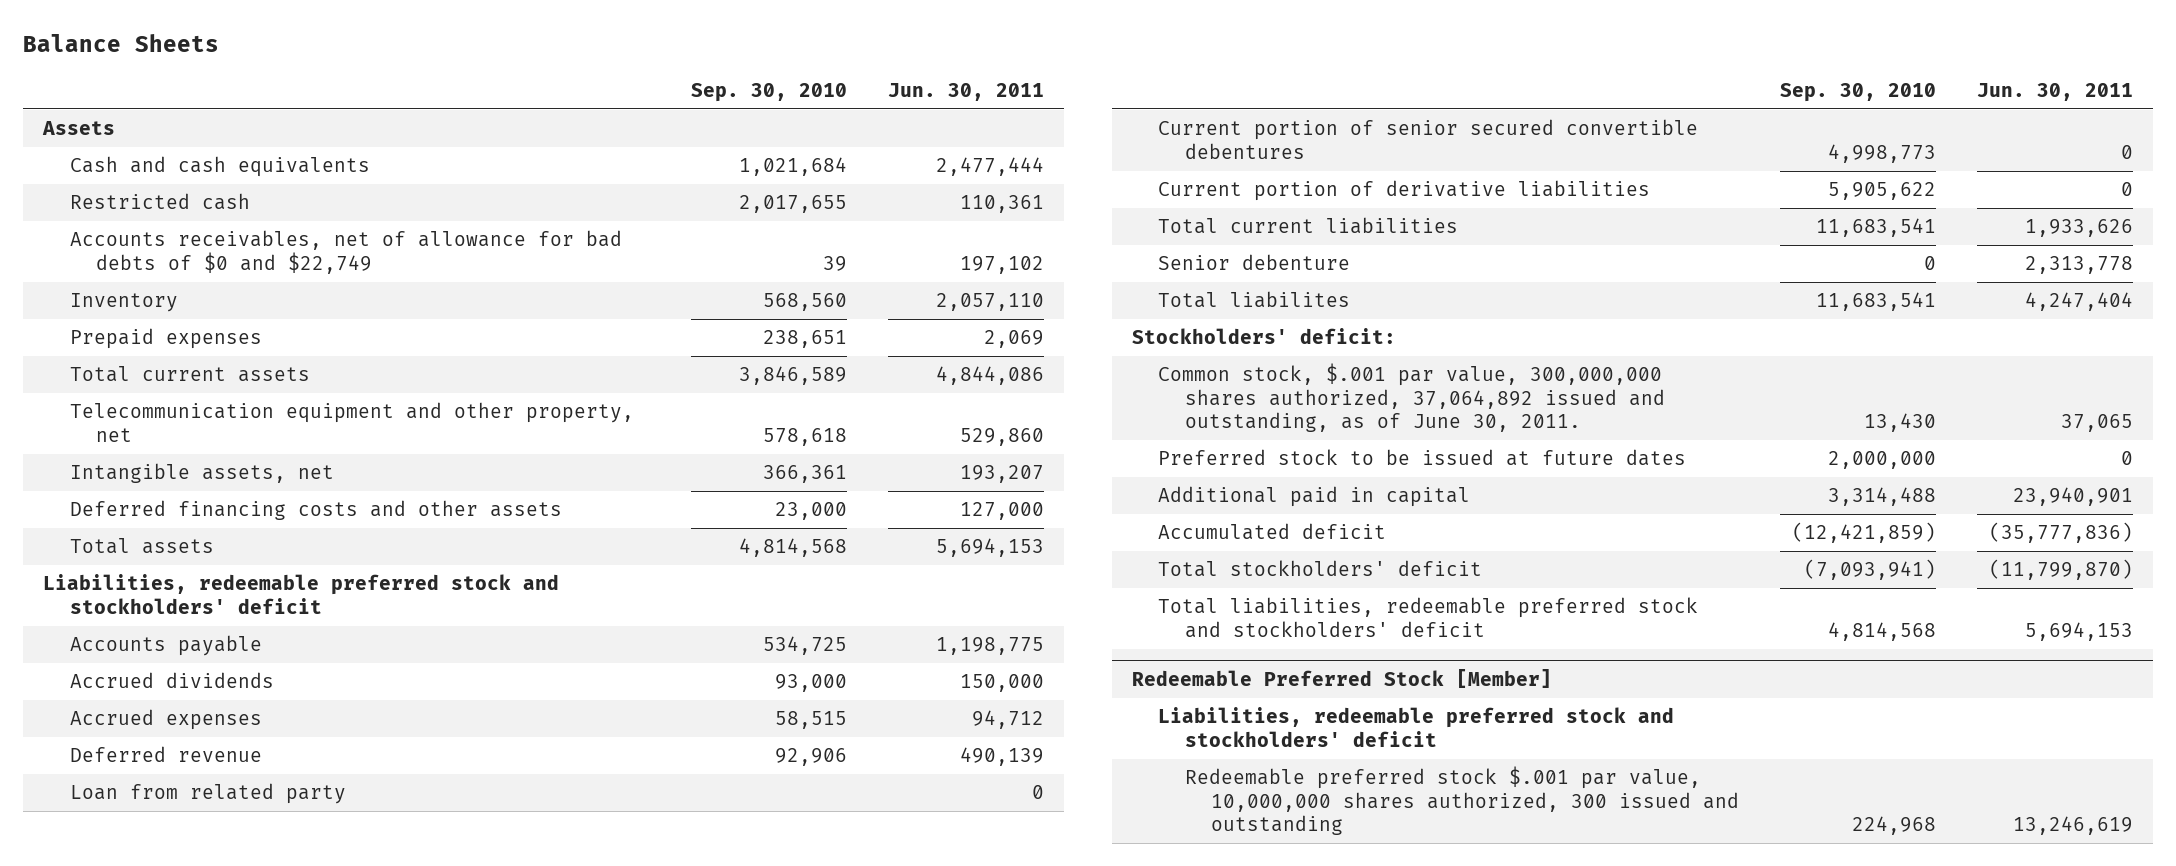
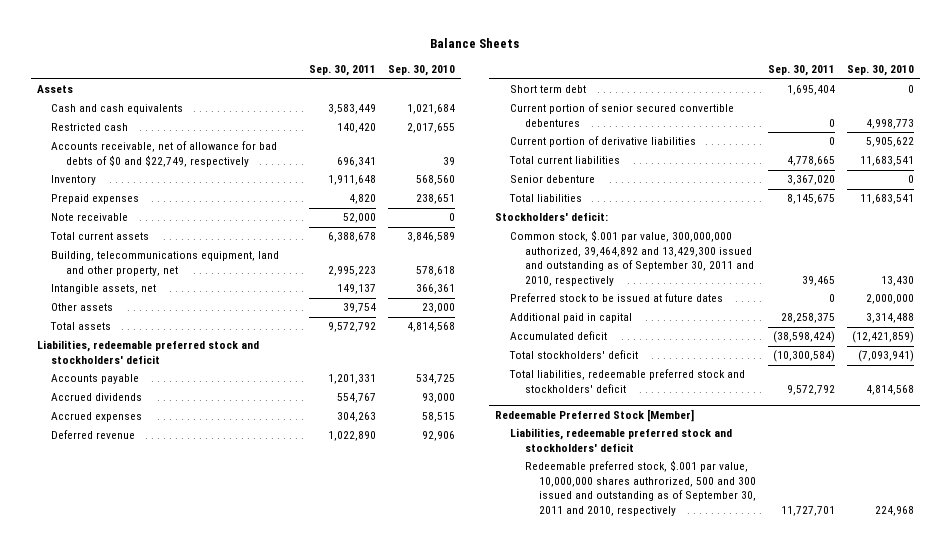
[887,82,1044,101] Jun. 30, 2011 -> none
none -> [309,65,377,77] Sep. 30, 2011
[69,230,622,274] Accounts receivables, net of allowance for bad debts of $0 and $22,749 -> [51,141,278,167] Accounts receivable, net of allowance for bad debts of $0 and $22,749, respectively
none -> [51,213,129,222] Note receivable
[69,402,634,442] Telecommunication equipment and other property, net -> [51,251,280,276] Building, telecommunications equipment, land and other property, net
[69,500,562,521] Deferred financing costs and other assets -> none
none -> [51,303,114,312] Other assets
[69,783,346,805] Loan from related party -> none
none -> [510,85,587,94] Short term debt
[1158,291,1351,309] Total liabilites -> [509,194,583,203] Total liabilities
[1158,363,1665,433] Common stock, $.001 par value, 300,000,000 shares authorized, 37,064,892 issued and outstanding, as of June 30, 2011. -> [510,230,754,286] Common stock, $.001 par value, 300,000,000 authorized, 39,464,892 and 13,429,300 issued and outstanding as of September 30, 2011 and 2010, respectively
[1184,766,1740,836] Redeemable preferred stock $.001 par value, 10,000,000 shares authorized, 300 issued and outstanding -> [524,460,757,516] Redeemable preferred stock, $.001 par value, 10,000,000 shares authrorized, 500 and 300 issued and outstanding as of September 30, 2011 and 2010, respectively

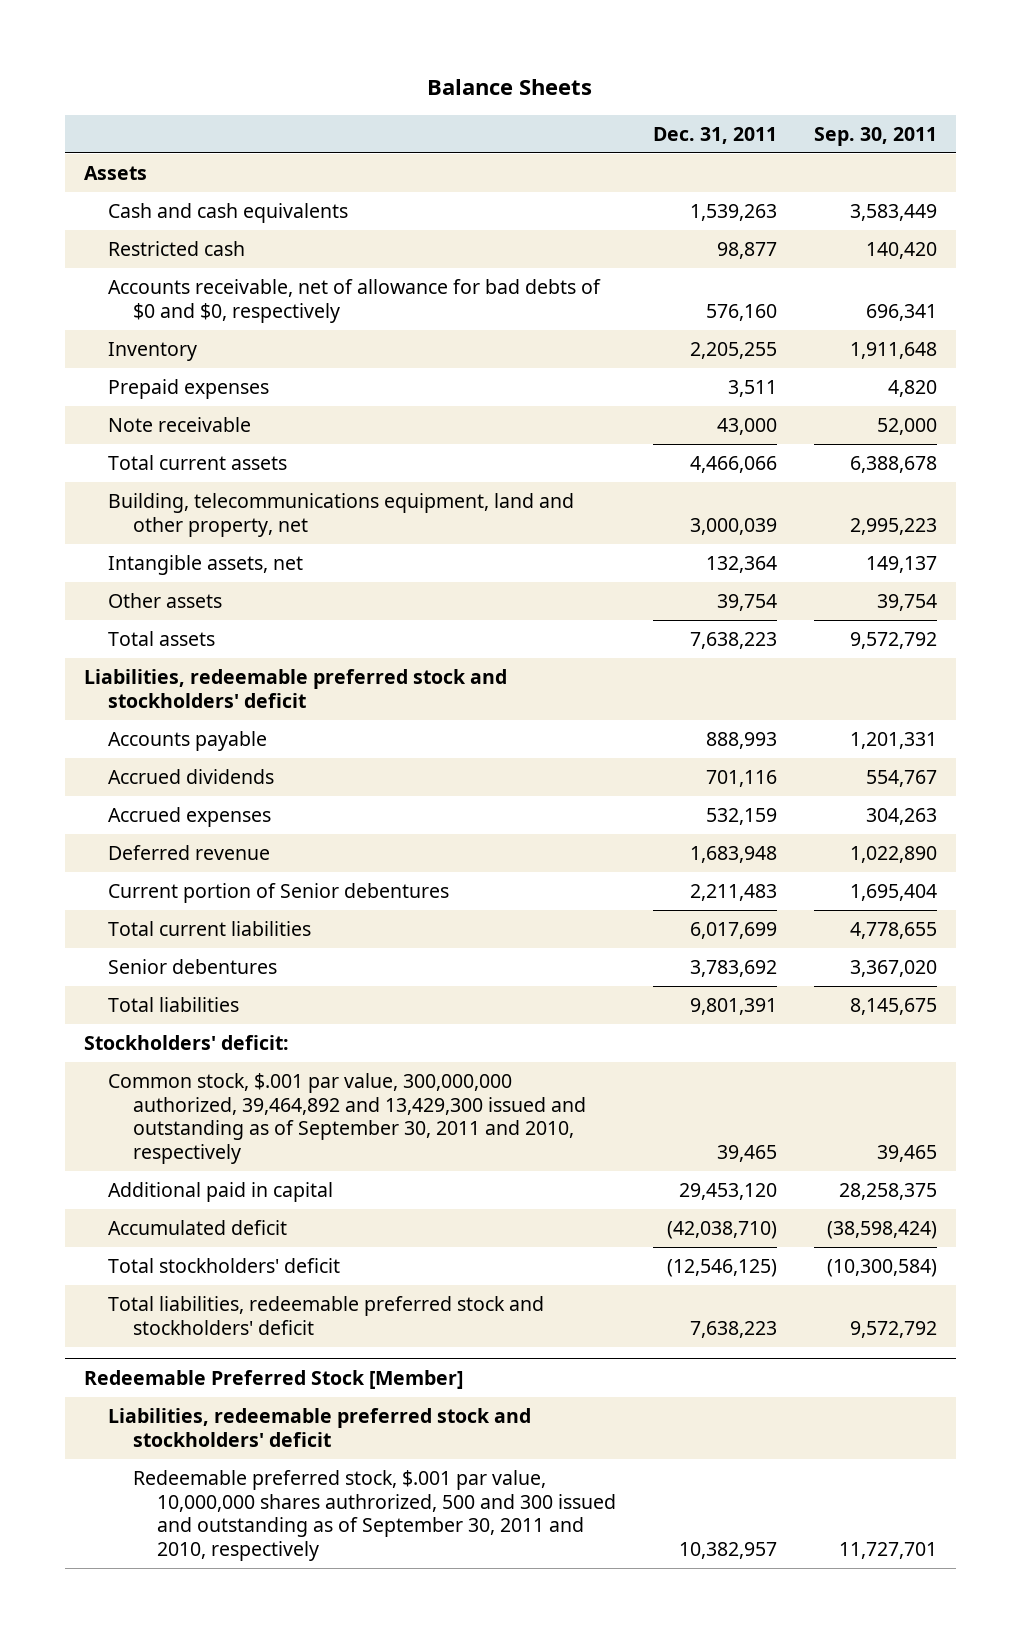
[388,65,456,77] Sep. 30, 2010 -> none
none -> [653,126,778,144] Dec. 31, 2011
[51,141,278,167] Accounts receivable, net of allowance for bad debts of $0 and $22,749, respectively -> [108,278,602,323] Accounts receivable, net of allowance for bad debts of $0 and $0, respectively
[510,85,587,94] Short term debt -> none
[510,136,697,148] Current portion of derivative liabilities -> none
[510,103,735,127] Current portion of senior secured convertible debentures -> [108,882,450,903] Current portion of Senior debentures
[829,118,836,127] 0 -> [850,883,938,901] 1,695,404
[787,156,836,167] 4,778,665 -> [850,921,938,939] 4,778,655
[510,175,596,184] Senior debenture -> [108,958,278,974] Senior debentures
[510,293,724,303] Preferred stock to be issued at future dates -> none

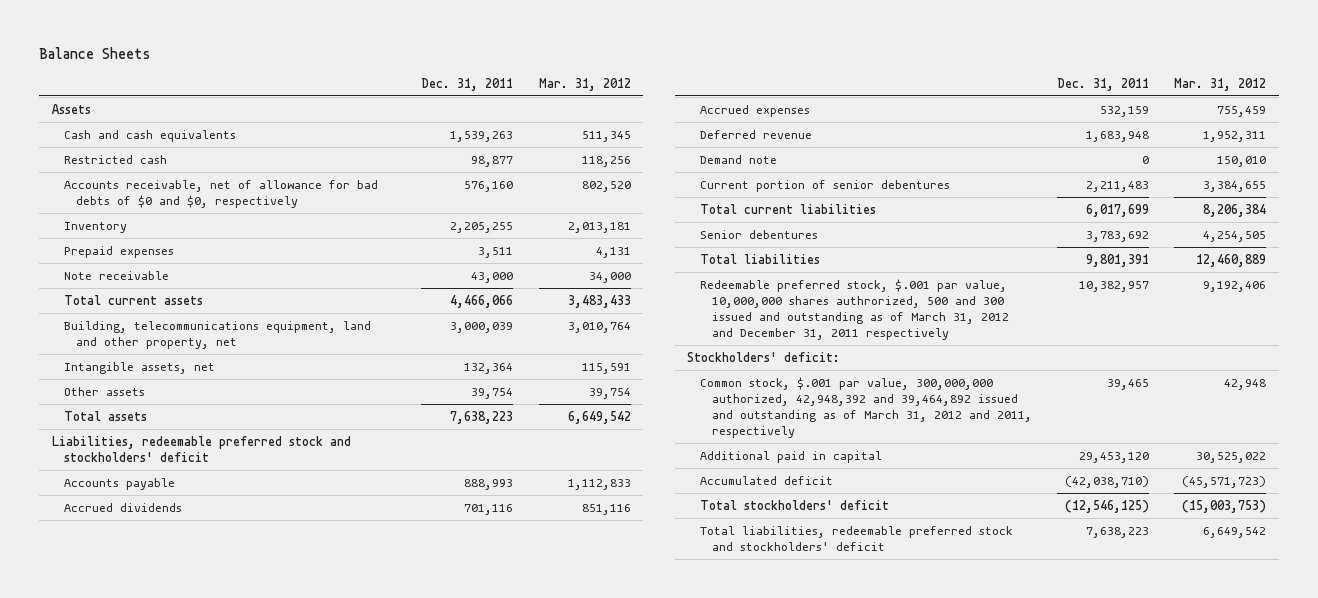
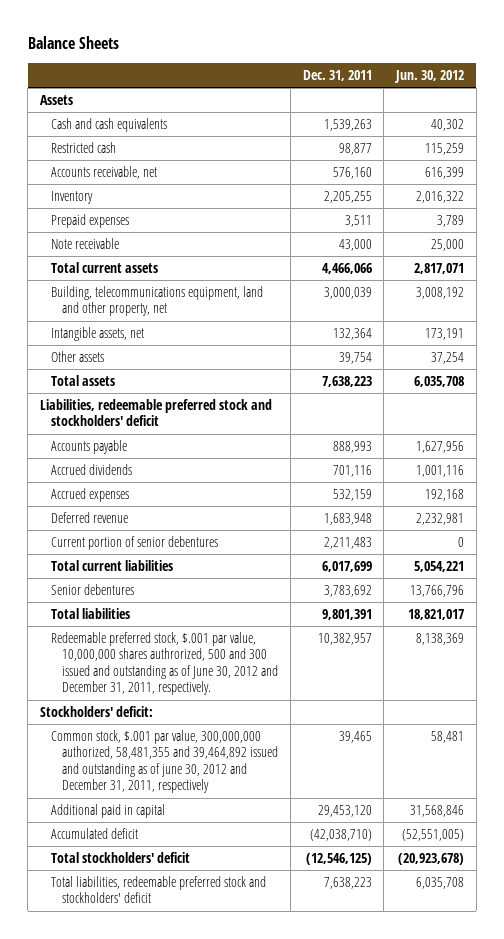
[538,77,631,91] Mar. 31, 2012 -> none
none -> [393,70,464,84] Jun. 30, 2012
[63,179,378,208] Accounts receivable, net of allowance for bad debts of $0 and $0, respectively -> [51,166,158,180] Accounts receivable, net
[699,154,777,164] Demand note -> none
[699,278,1009,340] Redeemable preferred stock, $.001 par value, 10,000,000 shares authrorized, 500 and 300 issued and outstanding as of March 31, 2012 and December 31, 2011 respectively -> [51,632,279,696] Redeemable preferred stock, $.001 par value, 10,000,000 shares authrorized, 500 and 300 issued and outstanding as of June 30, 2012 and December 31, 2011, respectively.
[699,376,1032,438] Common stock, $.001 par value, 300,000,000 authorized, 42,948,392 and 39,464,892 issued and outstanding as of March 31, 2012 and 2011, respectively -> [51,730,279,794] Common stock, $.001 par value, 300,000,000 authorized, 58,481,355 and 39,464,892 issued and outstanding as of june 30, 2012 and December 31, 2011, respectively

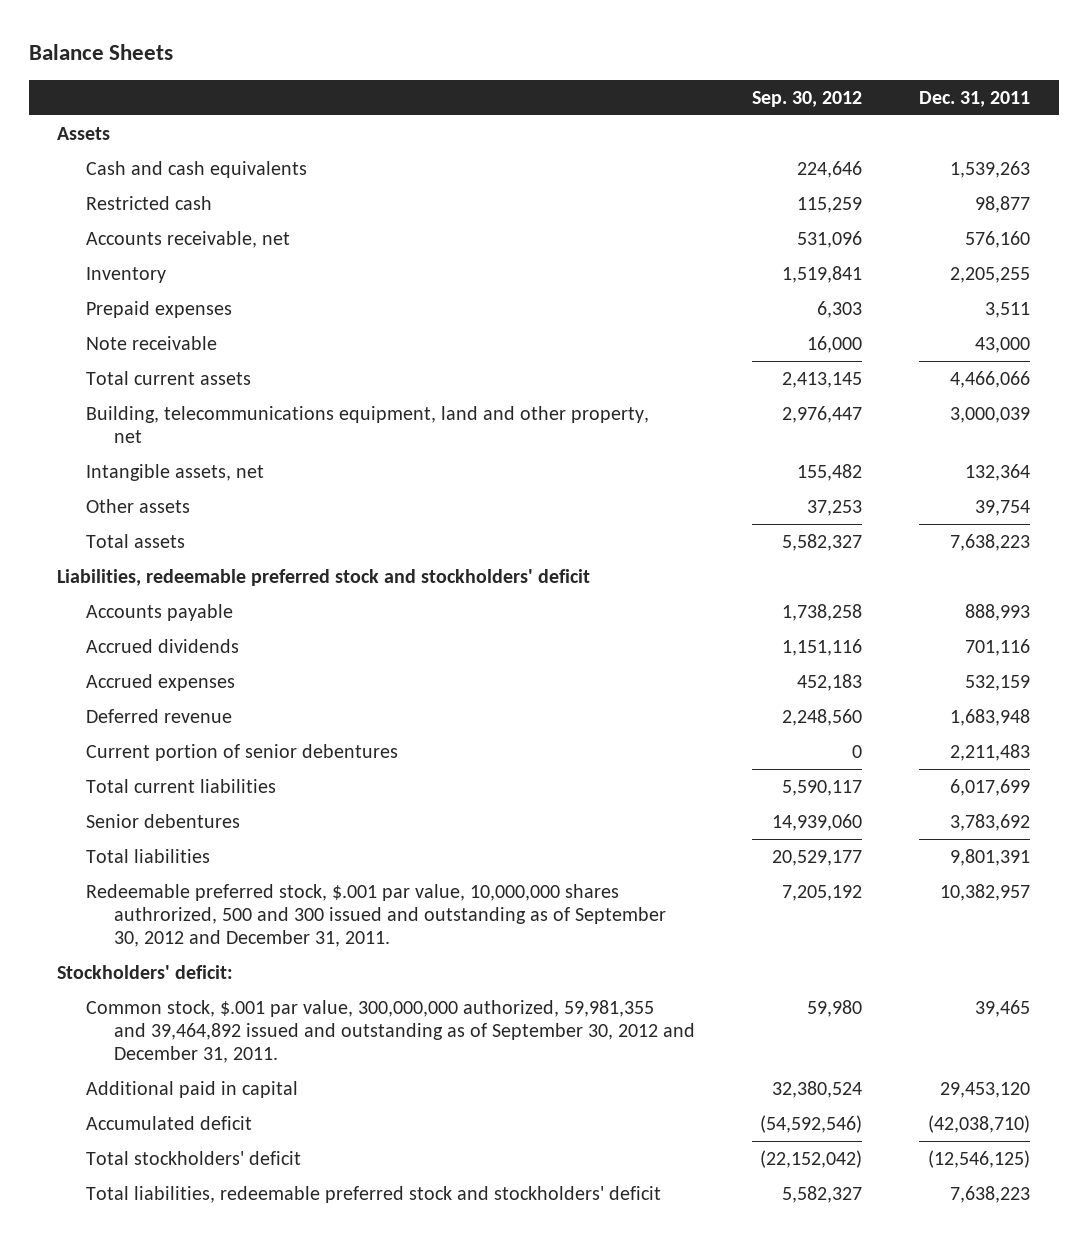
[393,70,464,84] Jun. 30, 2012 -> none
none -> [752,91,863,108] Sep. 30, 2012
[51,632,279,696] Redeemable preferred stock, $.001 par value, 10,000,000 shares authrorized, 500 and 300 issued and outstanding as of June 30, 2012 and December 31, 2011, respectively. -> [85,883,667,948] Redeemable preferred stock, $.001 par value, 10,000,000 shares authrorized, 500 and 300 issued and outstanding as of September 30, 2012 and December 31, 2011.
[51,730,279,794] Common stock, $.001 par value, 300,000,000 authorized, 58,481,355 and 39,464,892 issued and outstanding as of june 30, 2012 and December 31, 2011, respectively -> [85,999,696,1064] Common stock, $.001 par value, 300,000,000 authorized, 59,981,355 and 39,464,892 issued and outstanding as of September 30, 2012 and December 31, 2011.

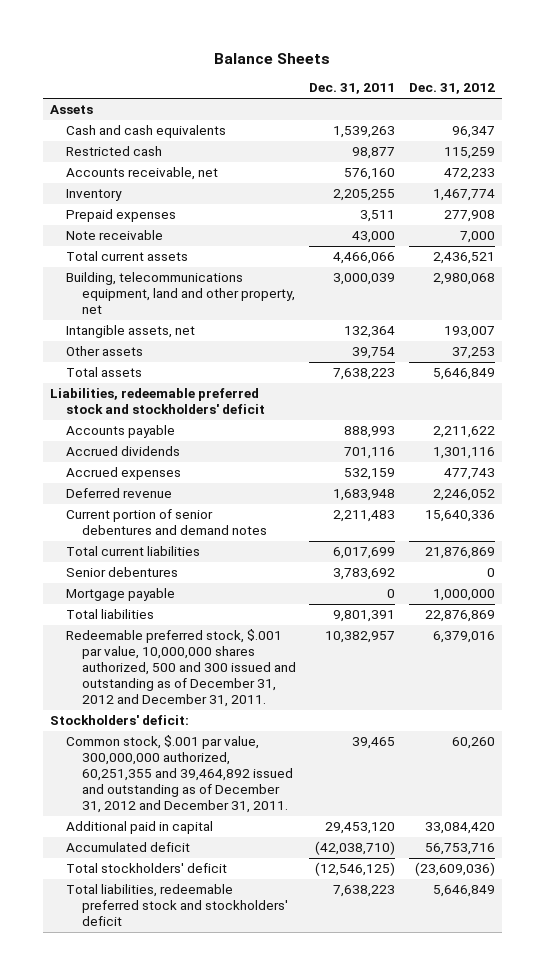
[752,91,863,108] Sep. 30, 2012 -> none
none -> [409,83,496,95] Dec. 31, 2012
[85,743,398,761] Current portion of senior debentures -> [65,509,267,536] Current portion of senior debentures and demand notes
none -> [65,588,175,602] Mortgage payable
[85,883,667,948] Redeemable preferred stock, $.001 par value, 10,000,000 shares authrorized, 500 and 300 issued and outstanding as of September 30, 2012 and December 31, 2011. -> [65,629,296,708] Redeemable preferred stock, $.001 par value, 10,000,000 shares authorized, 500 and 300 issued and outstanding as of December 31, 2012 and December 31, 2011.
[85,999,696,1064] Common stock, $.001 par value, 300,000,000 authorized, 59,981,355 and 39,464,892 issued and outstanding as of September 30, 2012 and December 31, 2011. -> [65,735,293,814] Common stock, $.001 par value, 300,000,000 authorized, 60,251,355 and 39,464,892 issued and outstanding as of December 31, 2012 and December 31, 2011.

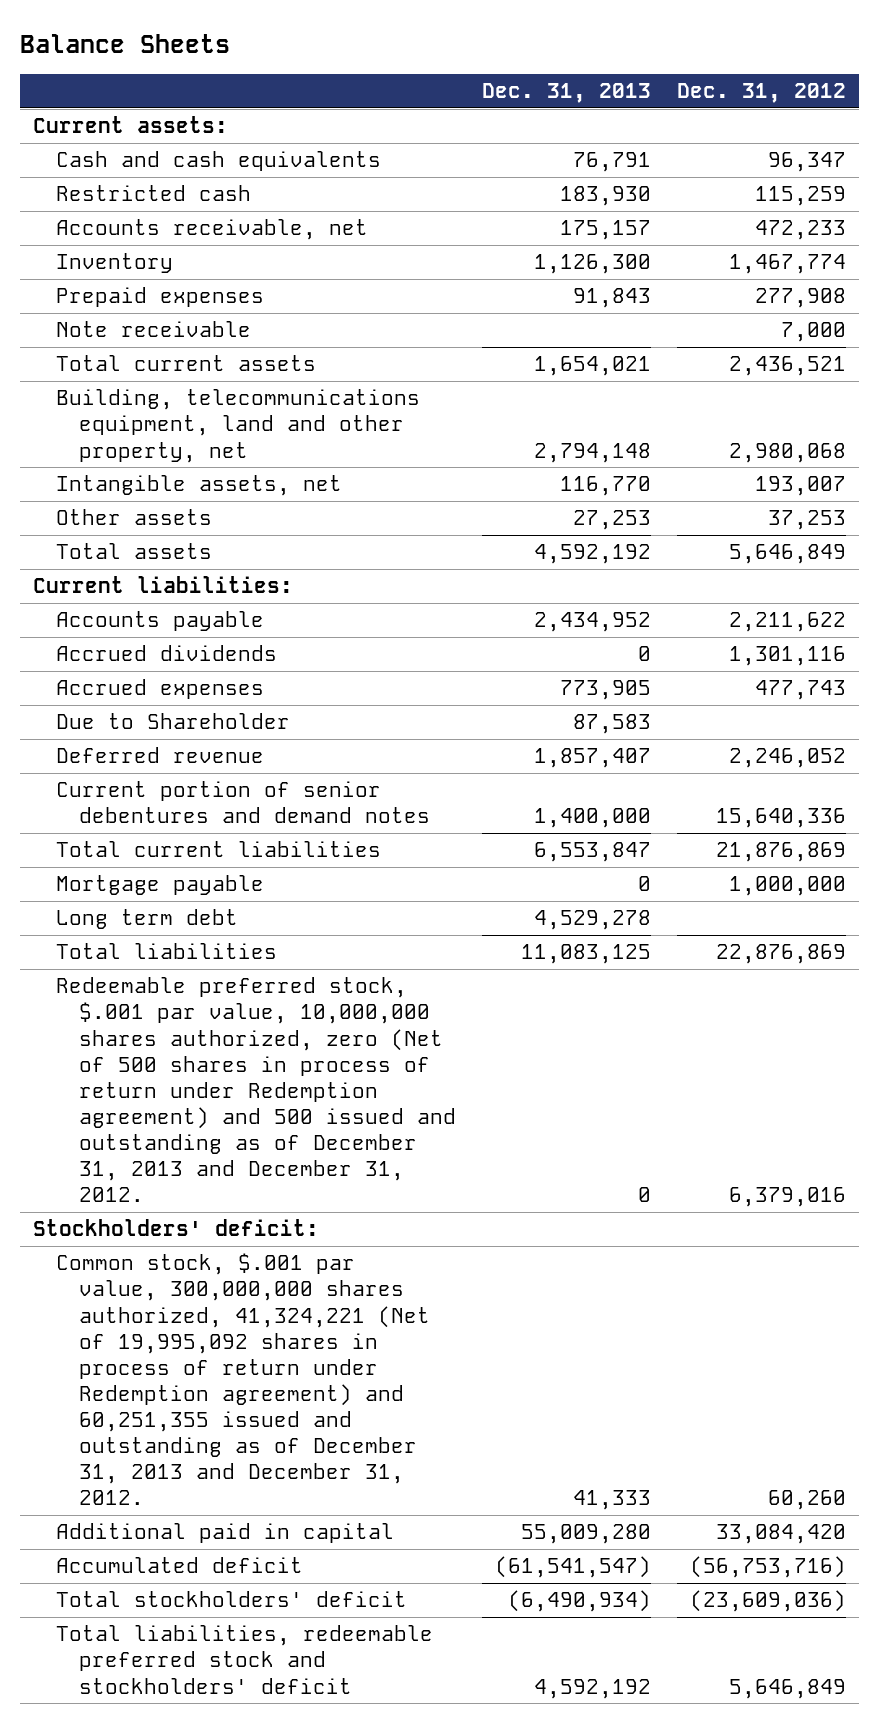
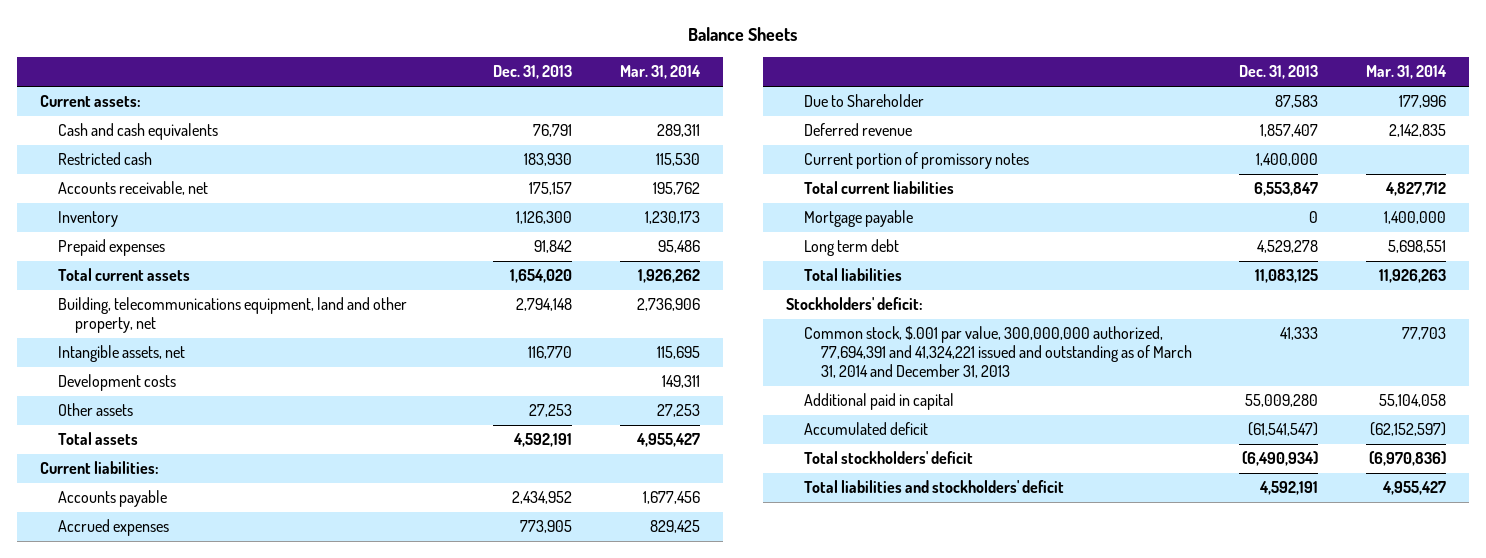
[676,83,846,104] Dec. 31, 2012 -> none
none -> [619,65,701,80] Mar. 31, 2014
[55,321,251,338] Note receivable -> none
[572,288,651,309] 91,843 -> [534,240,573,254] 91,842
[533,356,651,377] 1,654,021 -> [510,269,573,284] 1,654,020
none -> [57,374,176,392] Development costs
[533,544,651,565] 4,592,192 -> [513,433,573,448] 4,592,191
[55,645,277,662] Accrued dividends -> none
[55,781,430,824] Current portion of senior debentures and demand notes -> none
none -> [803,152,1029,170] Current portion of promissory notes
[55,977,456,1203] Redeemable preferred stock, $.001 par value, 10,000,000 shares authorized, zero (Net of 500 shares in process of return under Redemption agreement) and 500 issued and outstanding as of December 31, 2013 and December 31, 2012. -> none
[55,1253,430,1506] Common stock, $.001 par value, 300,000,000 shares authorized, 41,324,221 (Net of 19,995,092 shares in process of return under Redemption agreement) and 60,251,355 issued and outstanding as of December 31, 2013 and December 31, 2012. -> [803,326,1193,378] Common stock, $.001 par value, 300,000,000 authorized, 77,694,391 and 41,324,221 issued and outstanding as of March 31, 2014 and December 31, 2013
[55,1625,433,1694] Total liabilities, redeemable preferred stock and stockholders' deficit -> [803,480,1064,494] Total liabilities and stockholders' deficit
[533,1678,651,1699] 4,592,192 -> [1259,481,1319,496] 4,592,191

